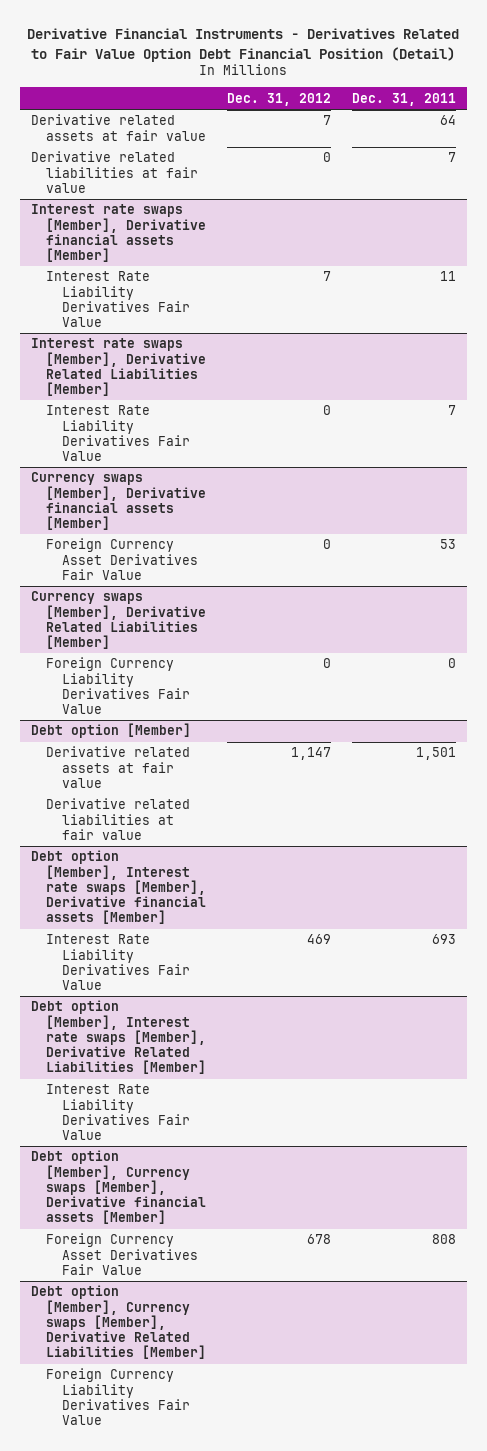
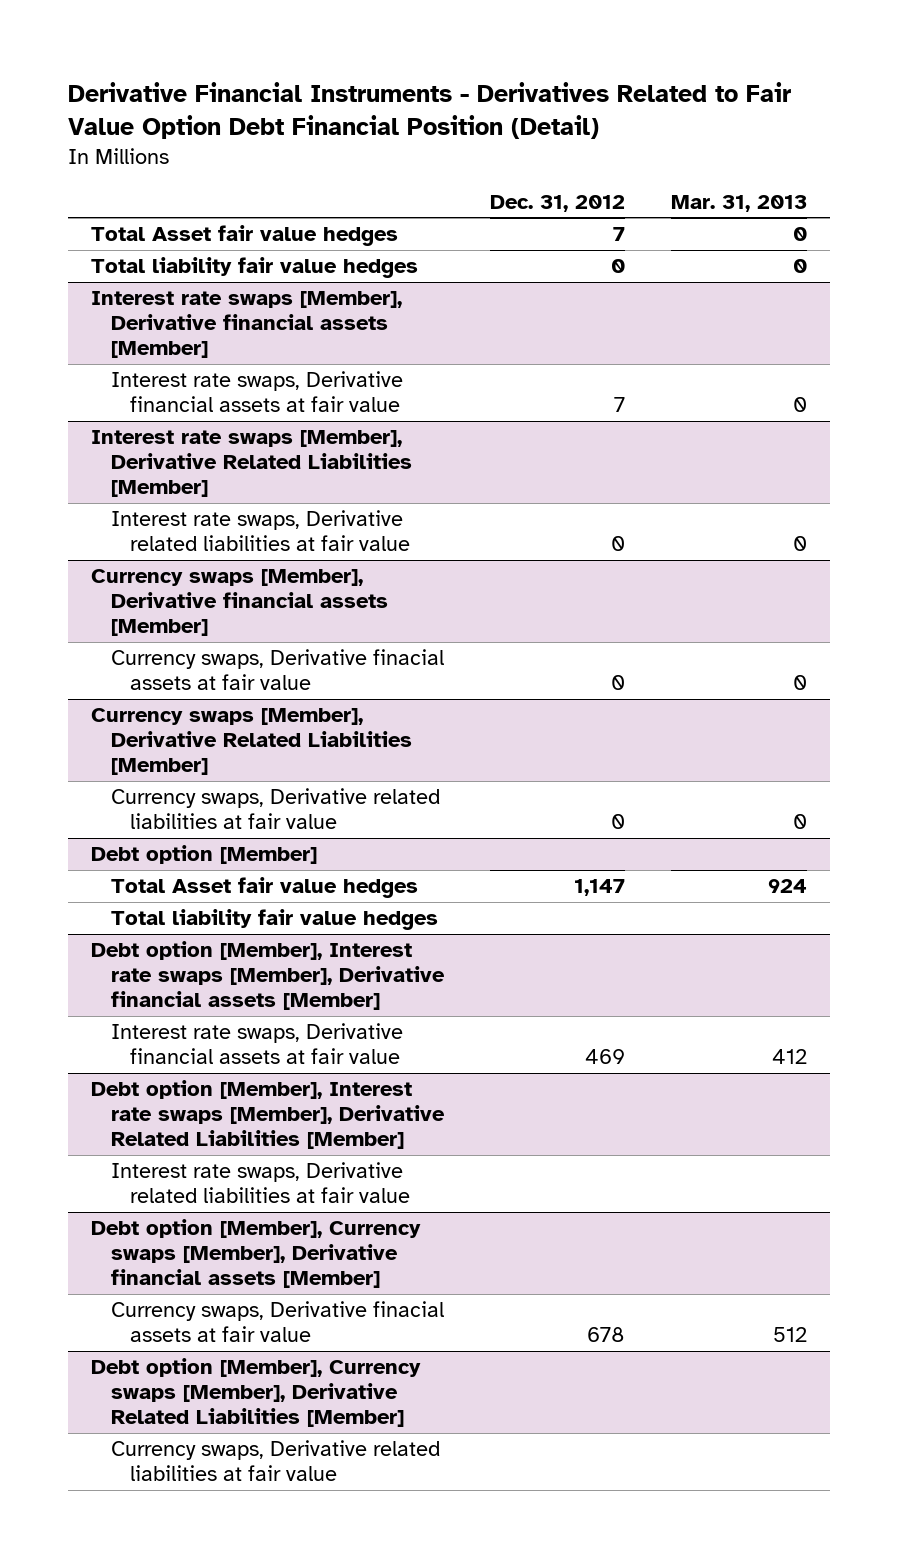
[352,92,457,106] Dec. 31, 2011 -> none
none -> [670,194,807,212] Mar. 31, 2013
[30,114,207,141] Derivative related assets at fair value -> [91,225,399,247] Total Asset fair value hedges
[30,151,199,193] Derivative related liabilities at fair value -> [91,257,419,279] Total liability fair value hedges
[46,271,190,328] Interest Rate Liability Derivatives Fair Value -> [110,371,403,413] Interest rate swaps, Derivative financial assets at fair value
[46,405,190,462] Interest Rate Liability Derivatives Fair Value -> [110,510,410,552] Interest rate swaps, Derivative related liabilities at fair value
[46,538,198,580] Foreign Currency Asset Derivatives Fair Value -> [110,649,444,691] Currency swaps, Derivative finacial assets at fair value
[46,657,190,715] Foreign Currency Liability Derivatives Fair Value -> [110,788,440,830] Currency swaps, Derivative related liabilities at fair value
[46,746,191,788] Derivative related assets at fair value -> [110,877,418,899] Total Asset fair value hedges
[46,798,191,840] Derivative related liabilities at fair value -> [110,909,438,931] Total liability fair value hedges
[46,934,190,991] Interest Rate Liability Derivatives Fair Value -> [110,1023,403,1065] Interest rate swaps, Derivative financial assets at fair value
[46,1084,190,1141] Interest Rate Liability Derivatives Fair Value -> [110,1162,410,1204] Interest rate swaps, Derivative related liabilities at fair value
[46,1233,198,1275] Foreign Currency Asset Derivatives Fair Value -> [110,1301,444,1343] Currency swaps, Derivative finacial assets at fair value
[46,1368,190,1426] Foreign Currency Liability Derivatives Fair Value -> [110,1440,440,1482] Currency swaps, Derivative related liabilities at fair value

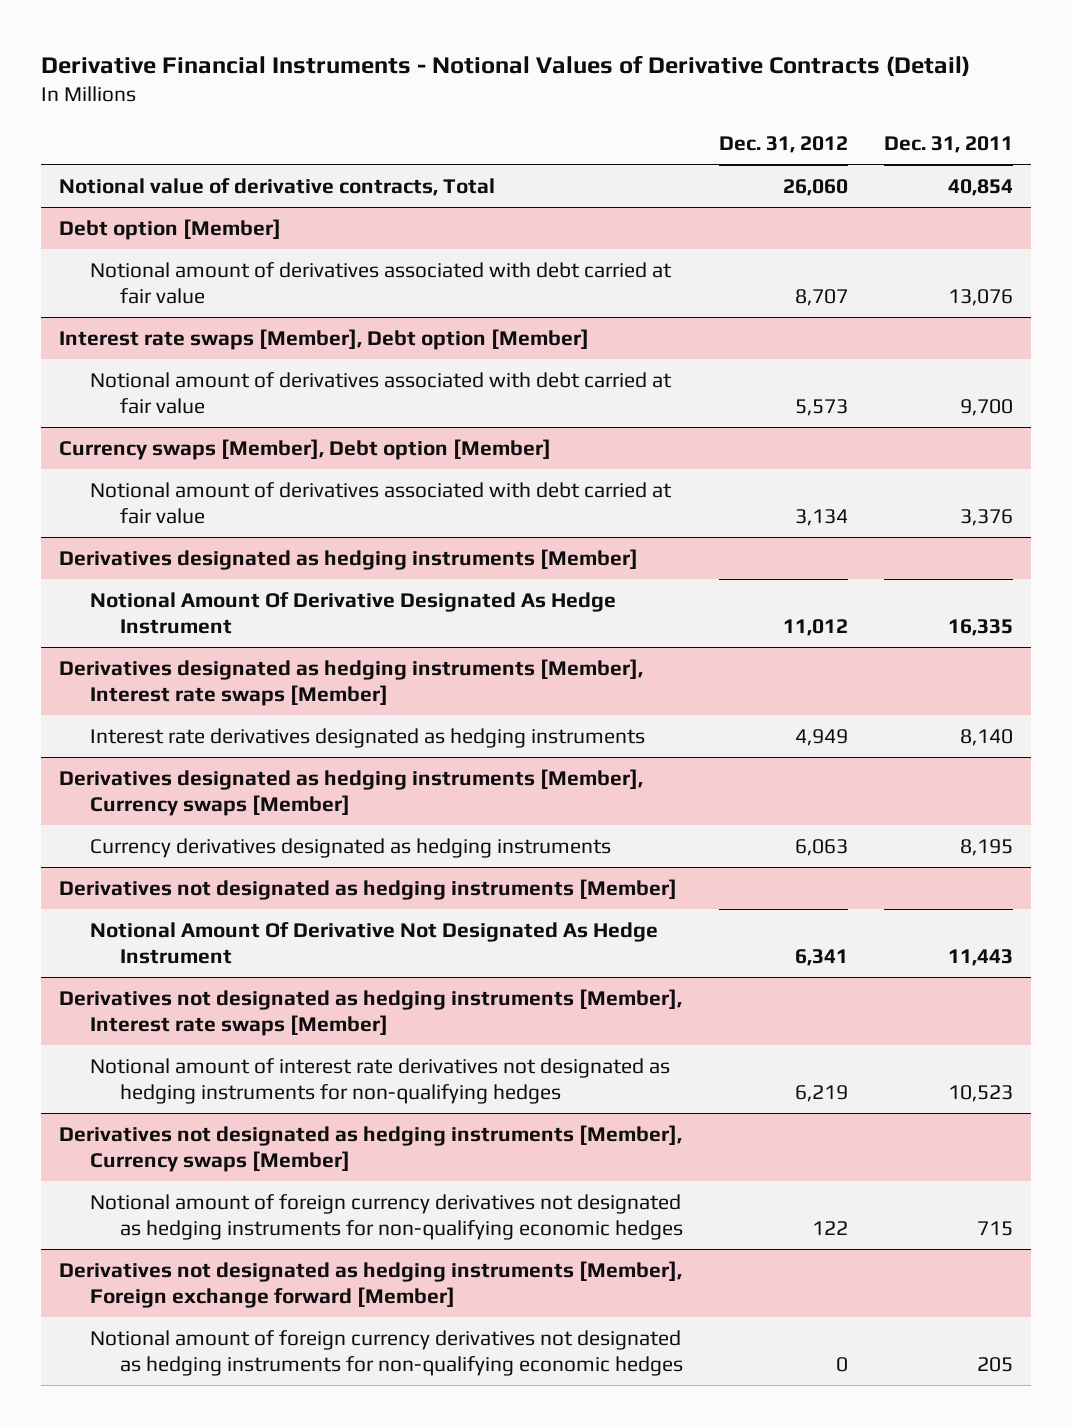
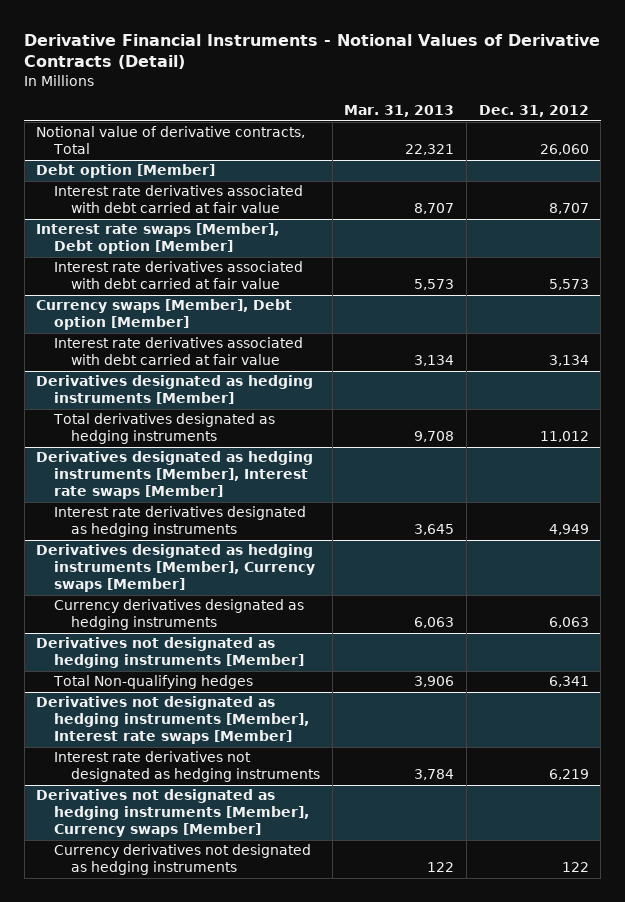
[884,135,1014,153] Dec. 31, 2011 -> none
none -> [344,105,455,118] Mar. 31, 2013
[89,261,672,304] Notional amount of derivatives associated with debt carried at fair value -> [53,185,303,214] Interest rate derivatives associated with debt carried at fair value
[89,371,672,414] Notional amount of derivatives associated with debt carried at fair value -> [53,261,303,290] Interest rate derivatives associated with debt carried at fair value
[89,481,672,524] Notional amount of derivatives associated with debt carried at fair value -> [53,337,303,366] Interest rate derivatives associated with debt carried at fair value
[89,591,616,634] Notional Amount Of Derivative Designated As Hedge Instrument -> [52,413,275,445] Total derivatives designated as hedging instruments
[89,921,658,964] Notional Amount Of Derivative Not Designated As Hedge Instrument -> [52,675,253,690] Total Non-qualifying hedges
[89,1057,670,1104] Notional amount of interest rate derivatives not designated as hedging instruments for non-qualifying hedges -> [53,751,321,783] Interest rate derivatives not designated as hedging instruments
[58,1260,682,1308] Derivatives not designated as hedging instruments [Member], Foreign exchange forward [Member] -> none
[89,1329,684,1376] Notional amount of foreign currency derivatives not designated as hedging instruments for non-qualifying economic hedges -> none
[89,1193,684,1240] Notional amount of foreign currency derivatives not designated as hedging instruments for non-qualifying economic hedges -> [53,844,311,876] Currency derivatives not designated as hedging instruments

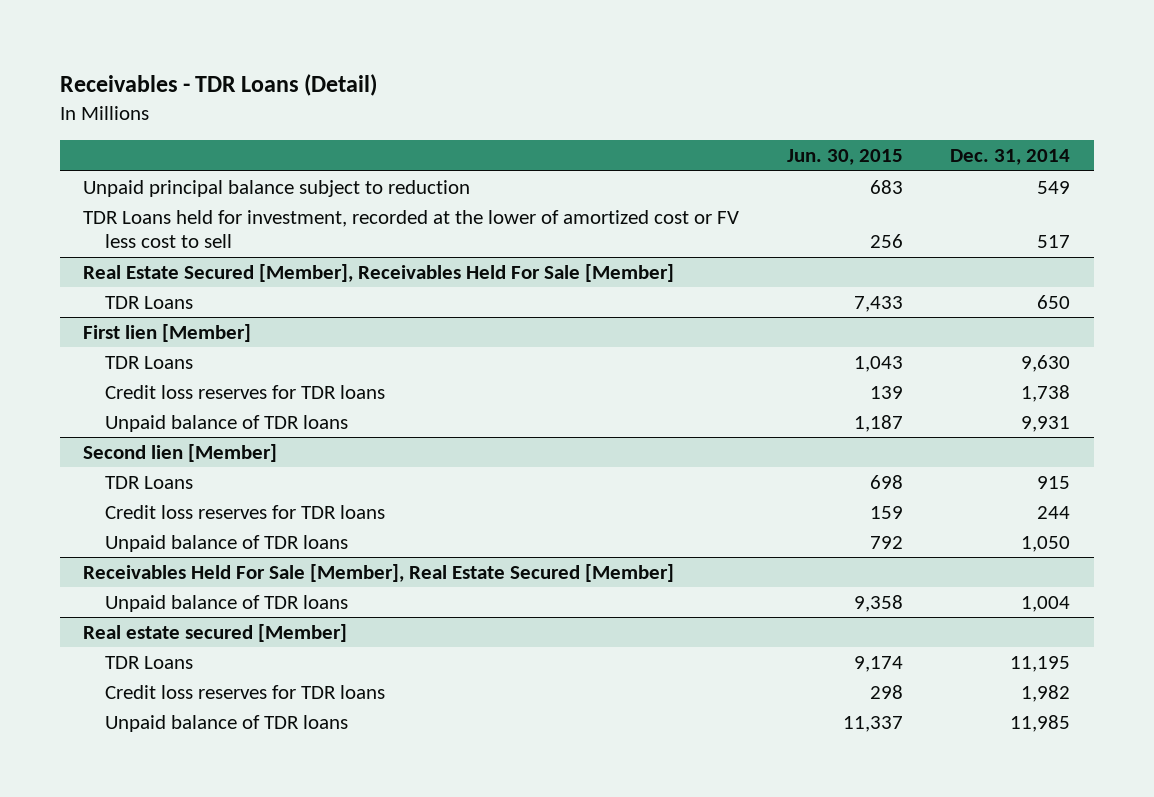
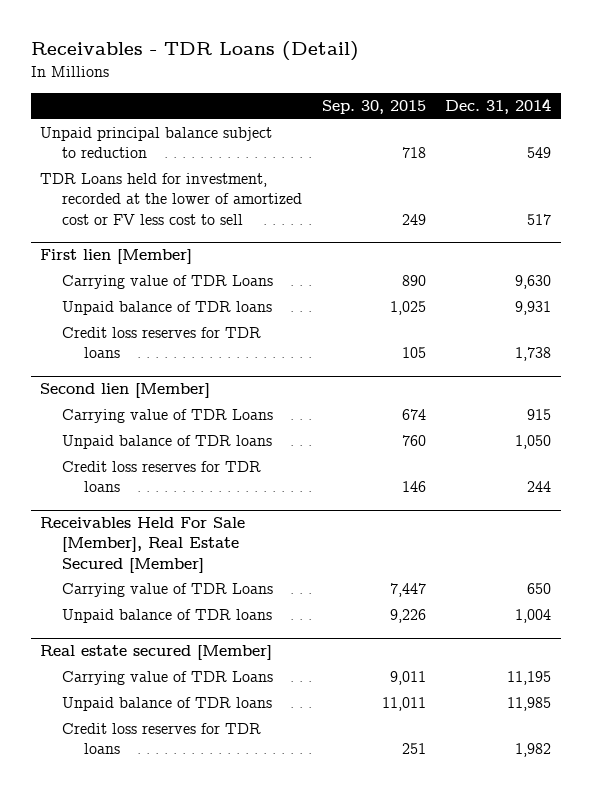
[786,149,903,166] Jun. 30, 2015 -> none
none -> [321,100,426,115] Sep. 30, 2015
[83,263,675,282] Real Estate Secured [Member], Receivables Held For Sale [Member] -> none
[104,295,193,309] TDR Loans -> none
[104,355,193,369] TDR Loans -> [62,275,274,290] Carrying value of TDR Loans
[104,384,385,399] Credit loss reserves for TDR loans -> [62,327,262,359] Credit loss reserves for TDR loans
[104,475,193,489] TDR Loans -> [62,409,274,424] Carrying value of TDR Loans
[104,504,385,519] Credit loss reserves for TDR loans -> [62,461,262,493] Credit loss reserves for TDR loans
none -> [62,583,274,598] Carrying value of TDR Loans
[104,655,193,669] TDR Loans -> [62,671,274,686] Carrying value of TDR Loans
[104,684,385,699] Credit loss reserves for TDR loans -> [62,723,262,755] Credit loss reserves for TDR loans

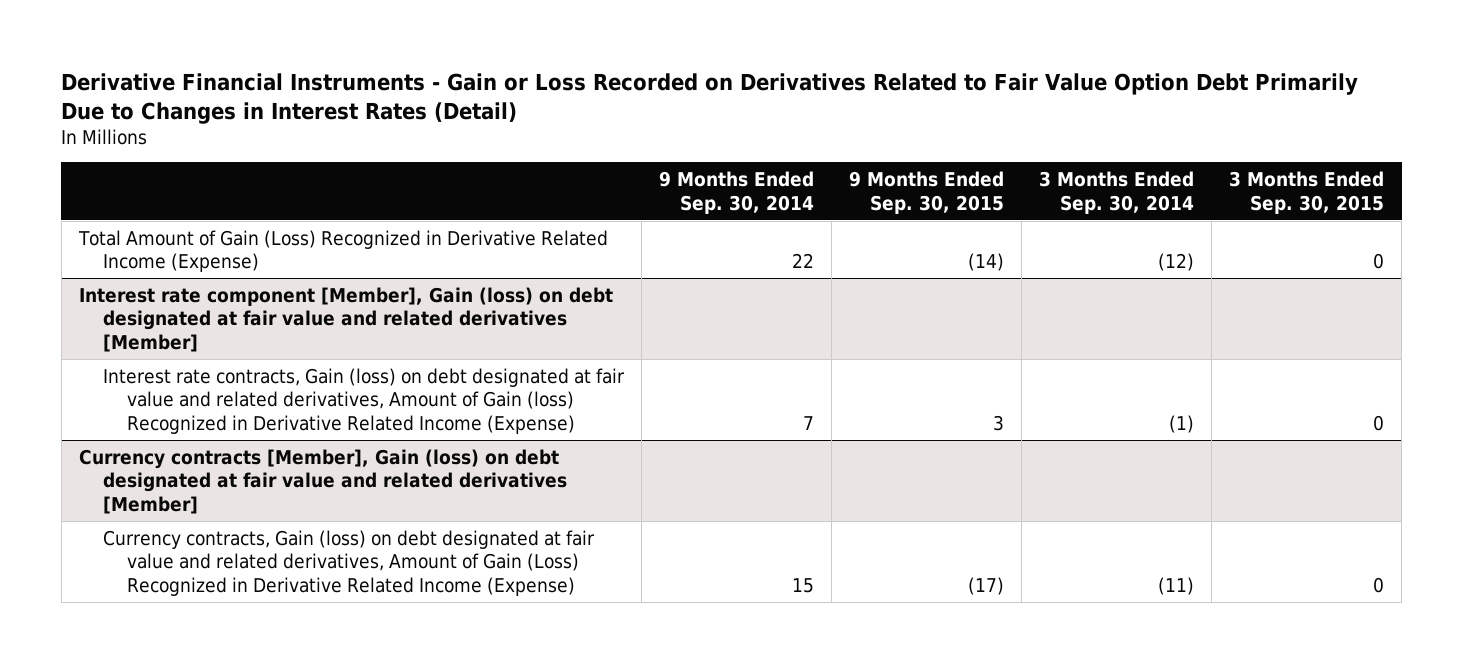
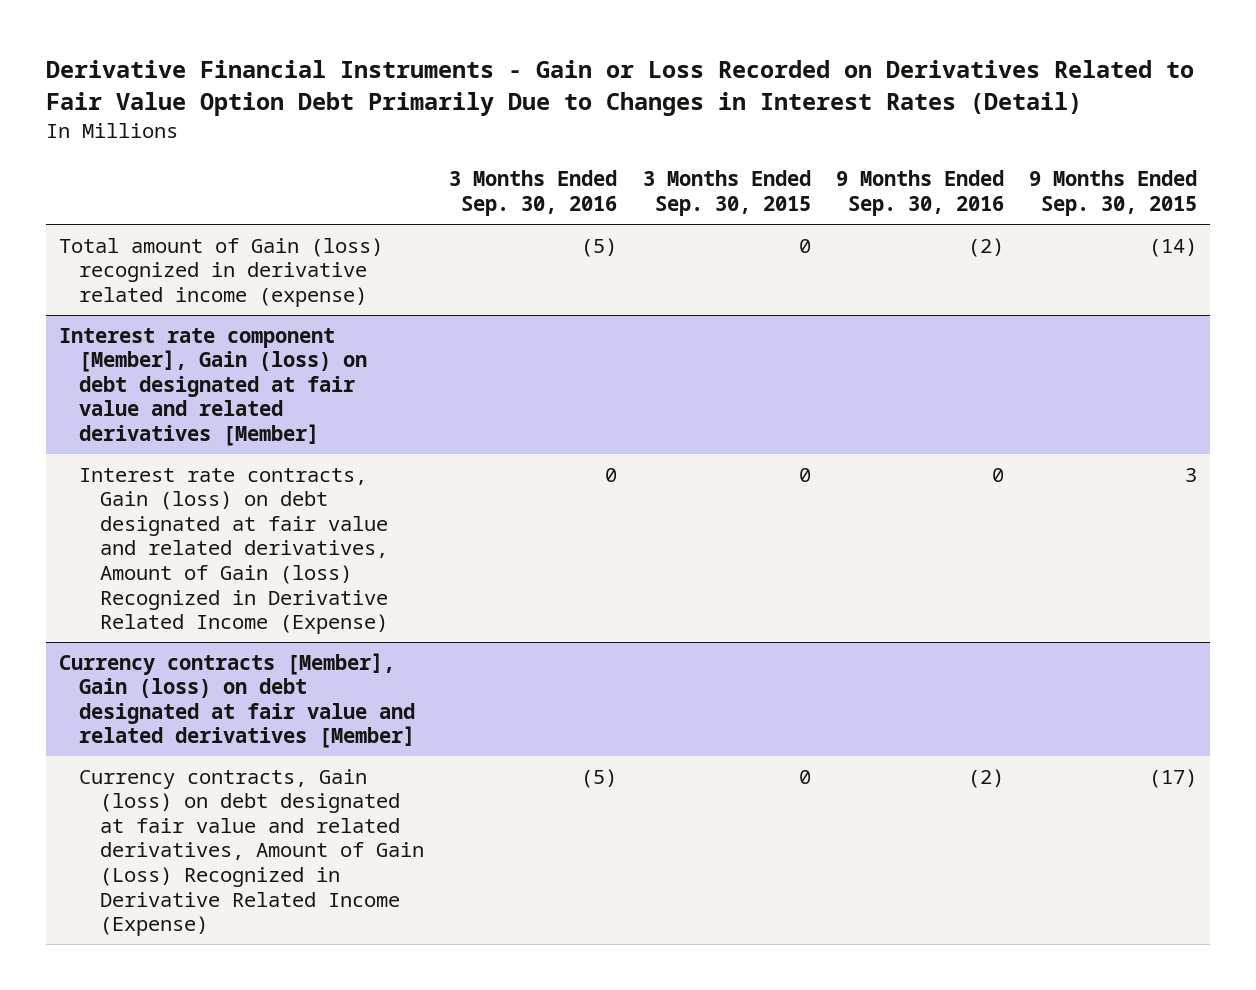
[658,170,814,214] 9 Months Ended Sep. 30, 2014 -> none
[1039,170,1195,214] 3 Months Ended Sep. 30, 2014 -> none
none -> [449,170,618,217] 3 Months Ended Sep. 30, 2016
none -> [835,170,1004,217] 9 Months Ended Sep. 30, 2016
[77,229,608,273] Total Amount of Gain (Loss) Recognized in Derivative Related Income (Expense) -> [58,237,383,307] Total amount of Gain (loss) recognized in derivative related income (expense)

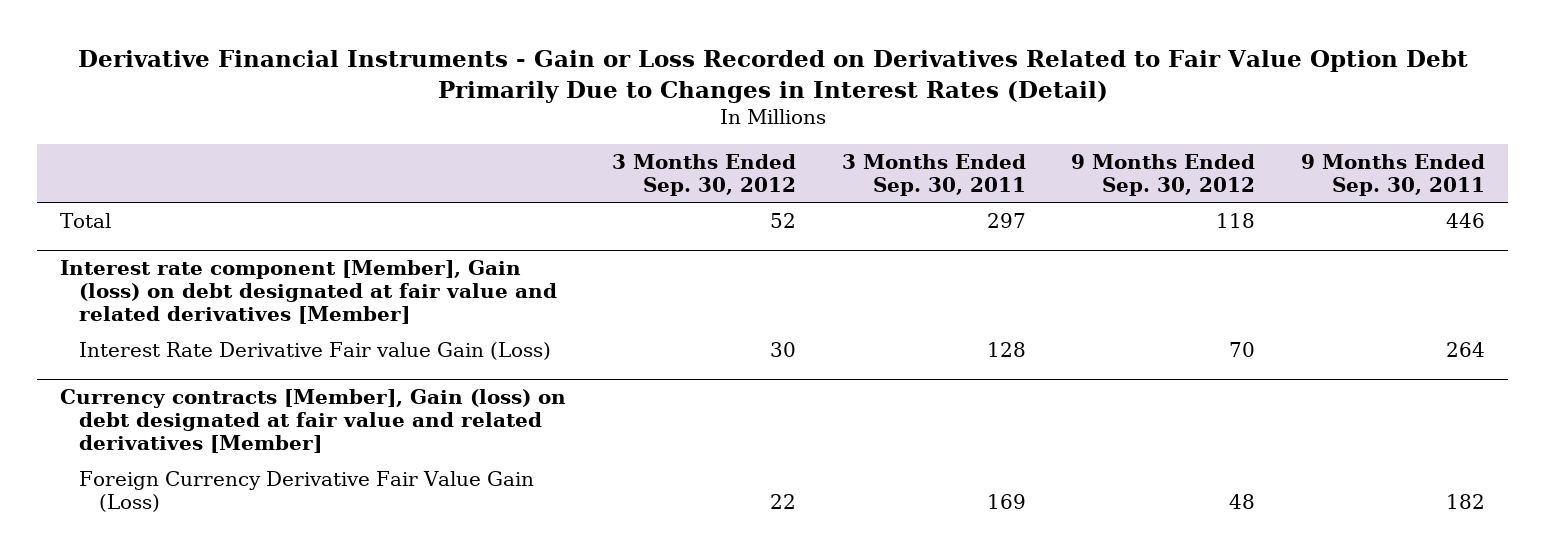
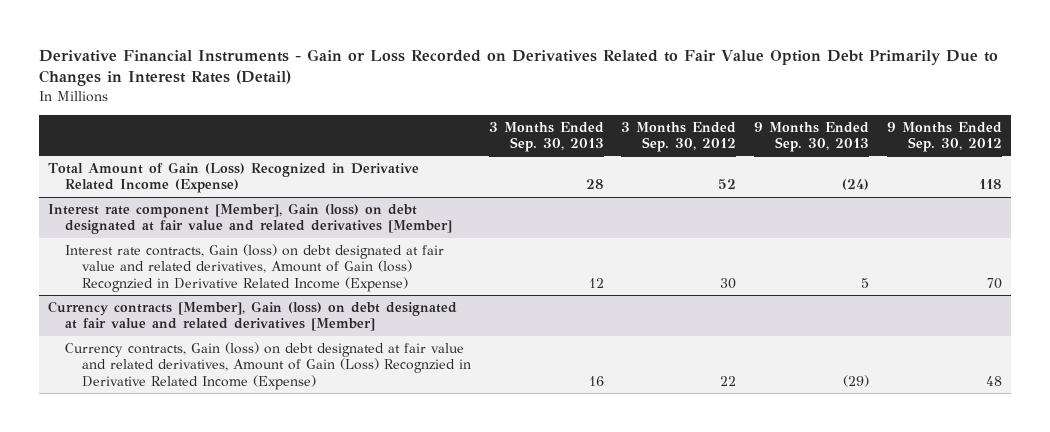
[841,153,1026,196] 3 Months Ended Sep. 30, 2011 -> none
[1301,153,1486,196] 9 Months Ended Sep. 30, 2011 -> none
none -> [488,121,604,152] 3 Months Ended Sep. 30, 2013
none -> [754,121,870,152] 9 Months Ended Sep. 30, 2013
[59,213,111,229] Total -> [48,161,420,194] Total Amount of Gain (Loss) Recognized in Derivative Related Income (Expense)
[79,342,552,361] Interest Rate Derivative Fair value Gain (Loss) -> [65,243,445,292] Interest rate contracts, Gain (loss) on debt designated at fair value and related derivatives, Amount of Gain (loss) Recognzied in Derivative Related Income (Expense)
[79,471,535,512] Foreign Currency Derivative Fair Value Gain (Loss) -> [65,341,472,390] Currency contracts, Gain (loss) on debt designated at fair value and related derivatives, Amount of Gain (Loss) Recognzied in Derivative Related Income (Expense)

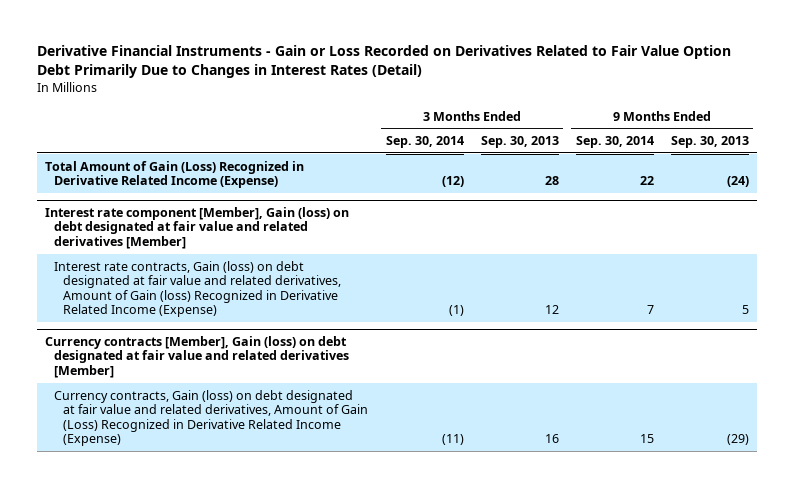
[621,121,737,152] 3 Months Ended Sep. 30, 2012 -> none
[886,121,1002,152] 9 Months Ended Sep. 30, 2012 -> none
none -> [385,135,464,148] Sep. 30, 2014
none -> [575,135,654,148] Sep. 30, 2014
[65,243,445,292] Interest rate contracts, Gain (loss) on debt designated at fair value and related derivatives, Amount of Gain (loss) Recognzied in Derivative Related Income (Expense) -> [54,260,342,318] Interest rate contracts, Gain (loss) on debt designated at fair value and related derivatives, Amount of Gain (loss) Recognized in Derivative Related Income (Expense)
[65,341,472,390] Currency contracts, Gain (loss) on debt designated at fair value and related derivatives, Amount of Gain (Loss) Recognzied in Derivative Related Income (Expense) -> [54,389,369,447] Currency contracts, Gain (loss) on debt designated at fair value and related derivatives, Amount of Gain (Loss) Recognized in Derivative Related Income (Expense)

